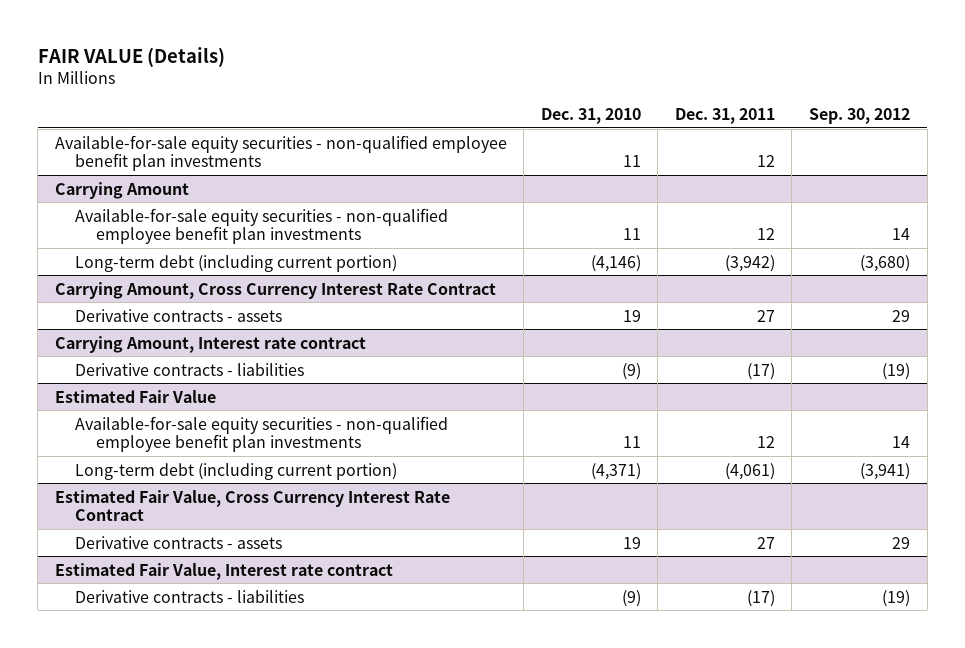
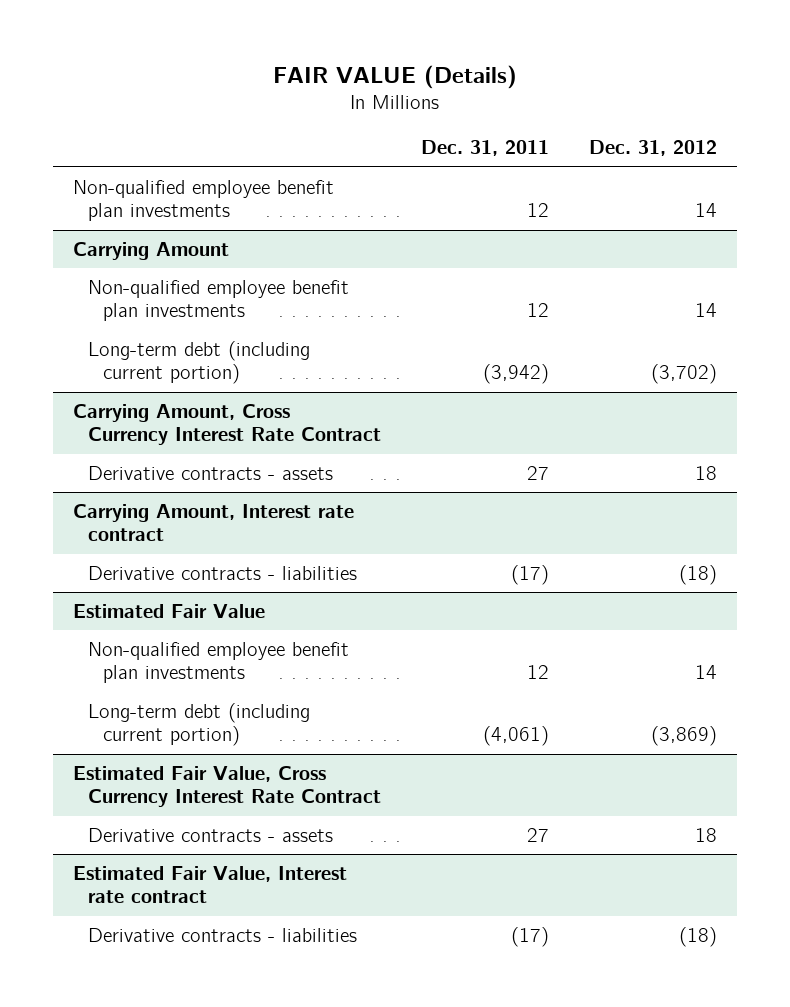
[540,108,641,125] Dec. 31, 2010 -> none
[808,108,910,125] Sep. 30, 2012 -> none
none -> [589,140,718,157] Dec. 31, 2012
[54,134,507,172] Available-for-sale equity securities - non-qualified employee benefit plan investments -> [72,179,334,222] Non-qualified employee benefit plan investments
[75,207,449,245] Available-for-sale equity securities - non-qualified employee benefit plan investments -> [87,279,349,322] Non-qualified employee benefit plan investments
[75,415,449,453] Available-for-sale equity securities - non-qualified employee benefit plan investments -> [87,641,349,684] Non-qualified employee benefit plan investments

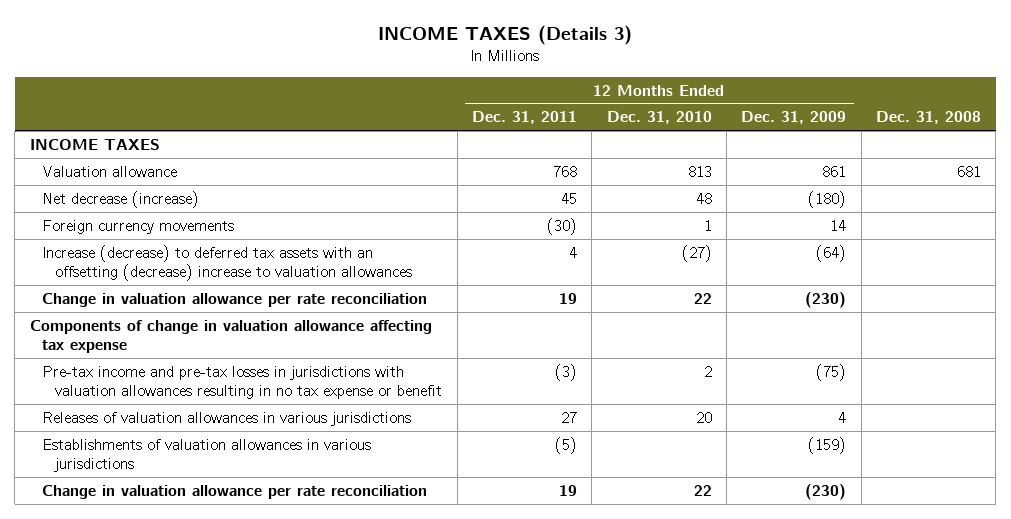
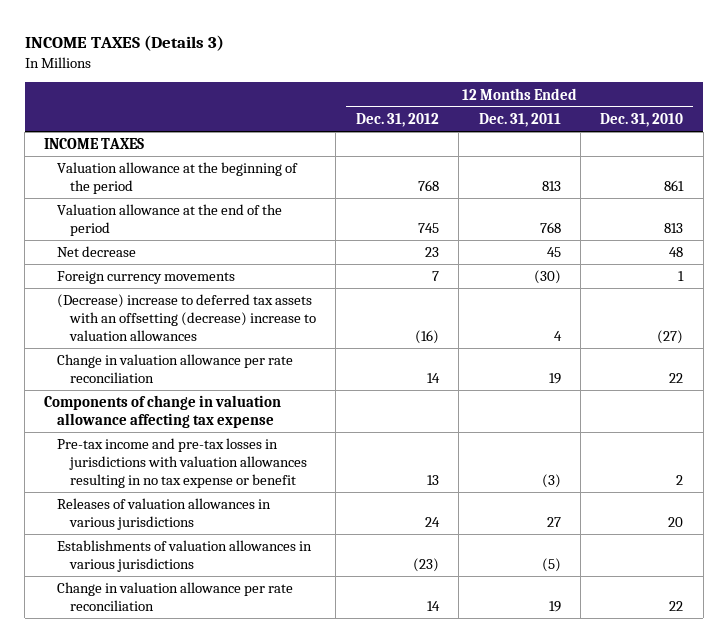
[741,111,847,125] Dec. 31, 2009 -> none
[875,111,981,125] Dec. 31, 2008 -> none
none -> [355,113,439,128] Dec. 31, 2012
[42,165,178,177] Valuation allowance -> [57,162,299,195] Valuation allowance at the beginning of the period
[553,165,578,177] 768 -> [541,181,561,192] 813
[687,165,712,177] 813 -> [664,180,685,192] 861
none -> [57,204,283,237] Valuation allowance at the end of the period
[42,190,200,208] Net decrease (increase) -> [57,246,137,258] Net decrease
[42,244,413,282] Increase (decrease) to deferred tax assets with an offsetting (decrease) increase to valuation allowances -> [57,294,316,341] (Decrease) increase to deferred tax assets with an offsetting (decrease) increase to valuation allowances

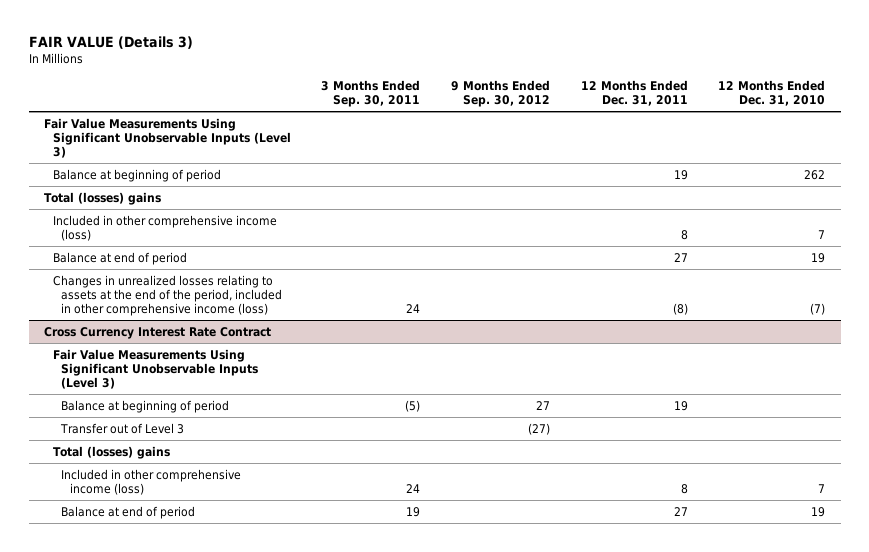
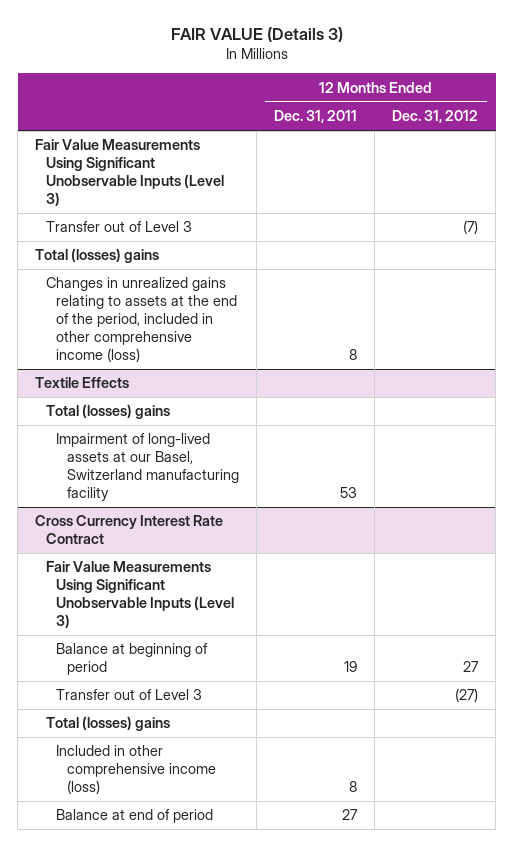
[321,80,421,108] 3 Months Ended Sep. 30, 2011 -> none
[450,80,550,108] 9 Months Ended Sep. 30, 2012 -> none
[718,80,826,107] 12 Months Ended Dec. 31, 2010 -> none
none -> [392,110,479,124] Dec. 31, 2012
[52,168,221,182] Balance at beginning of period -> none
none -> [45,221,192,233] Transfer out of Level 3
[52,214,277,241] Included in other comprehensive income (loss) -> none
[52,251,187,265] Balance at end of period -> none
[52,274,283,316] Changes in unrealized losses relating to assets at the end of the period, included in other comprehensive income (loss) -> [45,277,238,363] Changes in unrealized gains relating to assets at the end of the period, included in other comprehensive income (loss)
[672,302,688,315] (8) -> [348,349,357,361] 8
none -> [35,377,130,389] Textile Effects
none -> [45,404,170,420] Total (losses) gains
none -> [56,433,239,502] Impairment of long-lived assets at our Basel, Switzerland manufacturing facility

